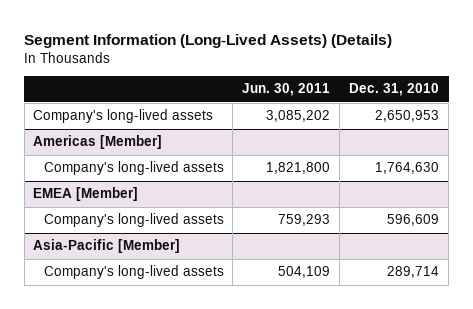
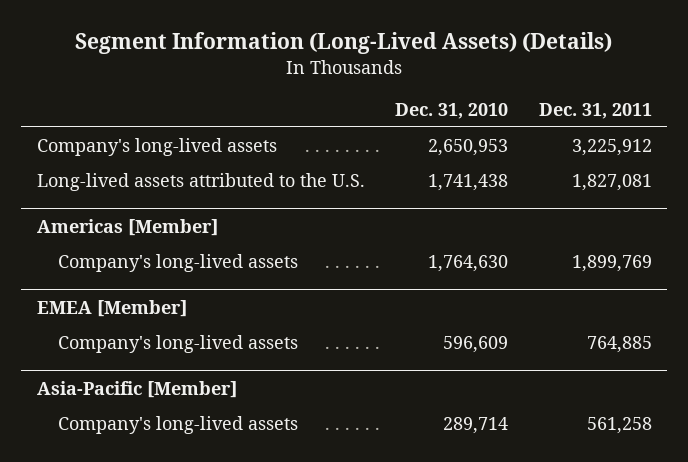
[242,83,331,97] Jun. 30, 2011 -> none
none -> [538,102,652,119] Dec. 31, 2011
none -> [36,173,365,192] Long-lived assets attributed to the U.S.

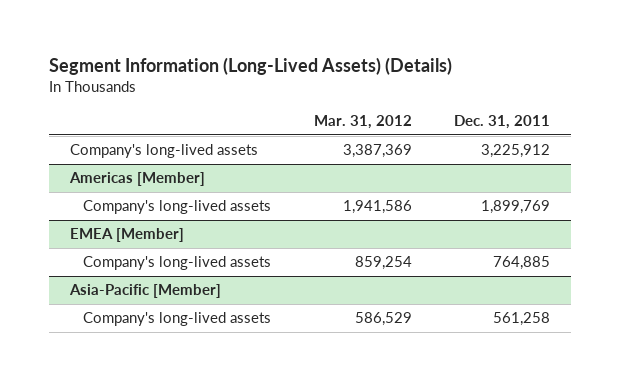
[395,102,509,119] Dec. 31, 2010 -> none
none -> [313,115,412,130] Mar. 31, 2012
[36,173,365,192] Long-lived assets attributed to the U.S. -> none

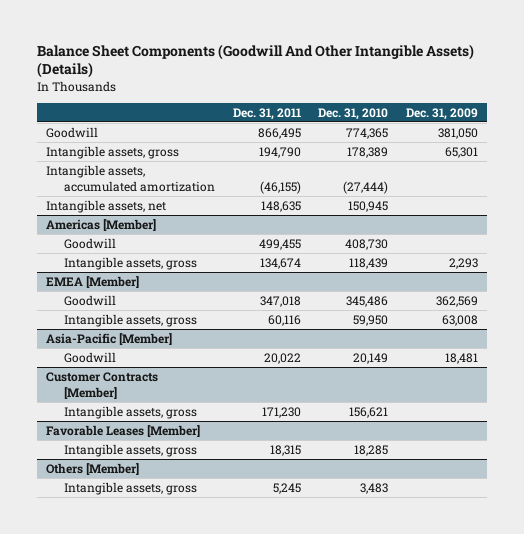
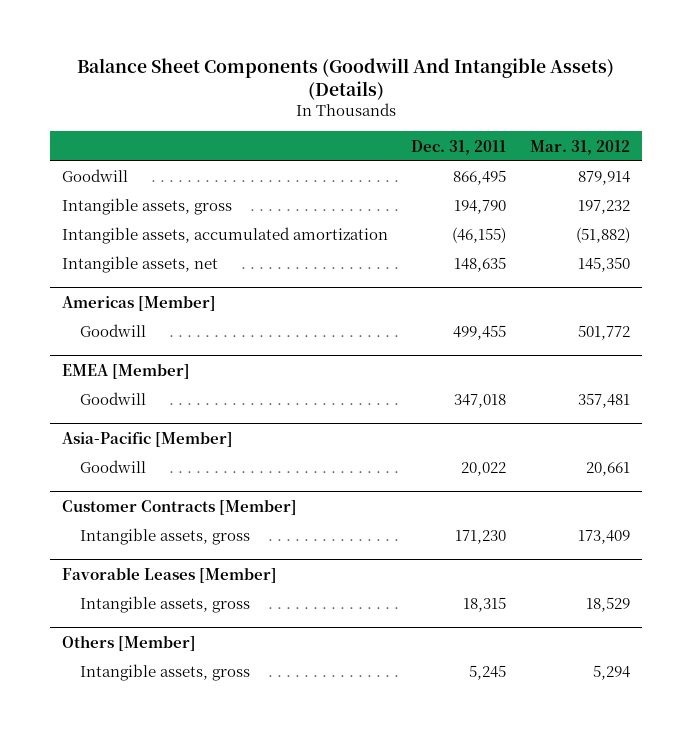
[36,43,474,79] Balance Sheet Components (Goodwill And Other Intangible Assets) (Details) -> [76,57,614,101] Balance Sheet Components (Goodwill And Intangible Assets) (Details)
[318,107,389,120] Dec. 31, 2010 -> none
[406,107,479,120] Dec. 31, 2009 -> none
none -> [530,139,631,155] Mar. 31, 2012
[63,256,197,270] Intangible assets, gross -> none
[63,313,197,327] Intangible assets, gross -> none

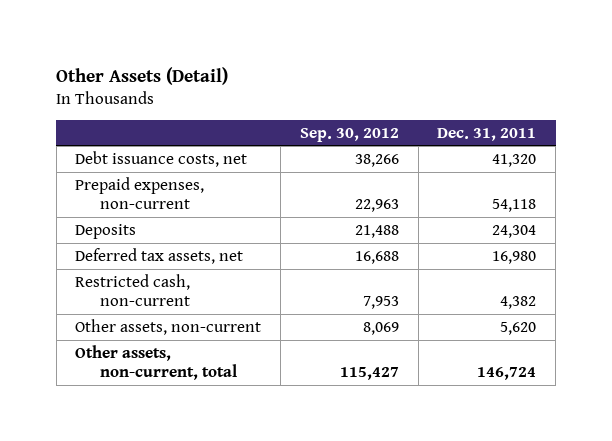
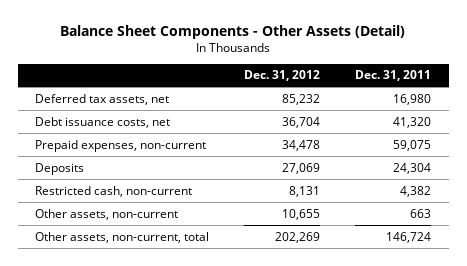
[56,66,229,85] Other Assets (Detail) -> [60,25,406,40] Balance Sheet Components - Other Assets (Detail)
[299,127,399,142] Sep. 30, 2012 -> none
none -> [244,70,321,82] Dec. 31, 2012
[75,247,244,264] Deferred tax assets, net -> [35,93,170,105] Deferred tax assets, net
[492,199,537,213] 54,118 -> [393,139,432,151] 59,075
[500,321,537,335] 5,620 -> [410,208,432,218] 663

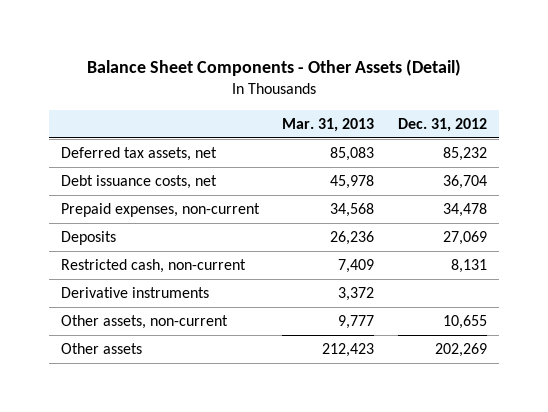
[355,70,432,82] Dec. 31, 2011 -> none
none -> [282,117,375,132] Mar. 31, 2013
none -> [60,286,209,298] Derivative instruments
[35,231,210,243] Other assets, non-current, total -> [60,342,142,354] Other assets

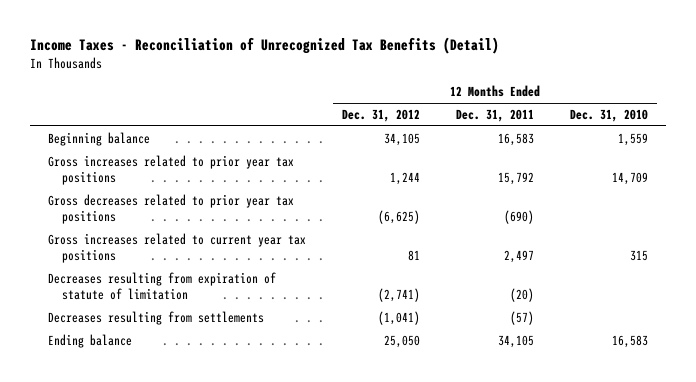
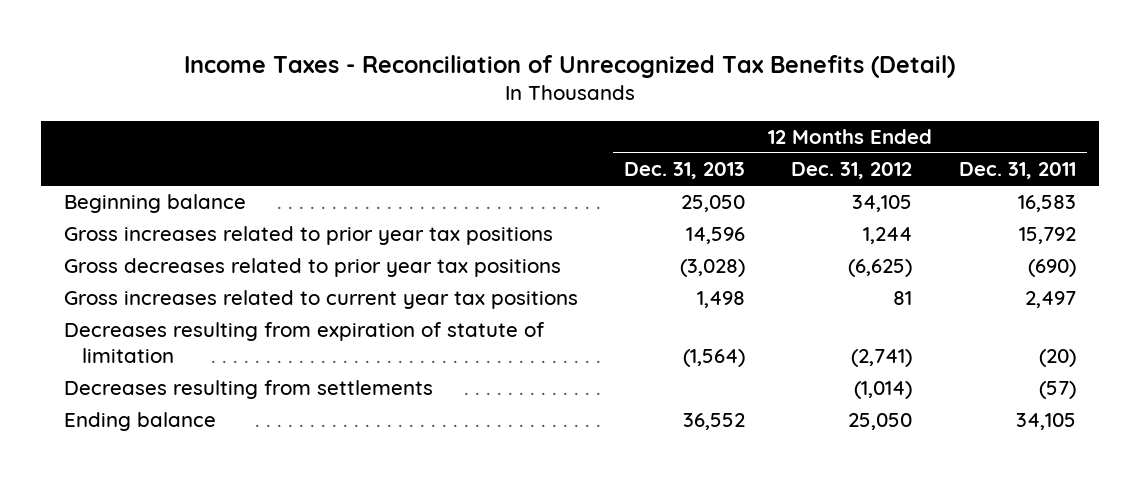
[570,108,649,122] Dec. 31, 2010 -> none
none -> [624,162,746,180] Dec. 31, 2013
[377,310,420,325] (1,041) -> [854,381,913,400] (1,014)

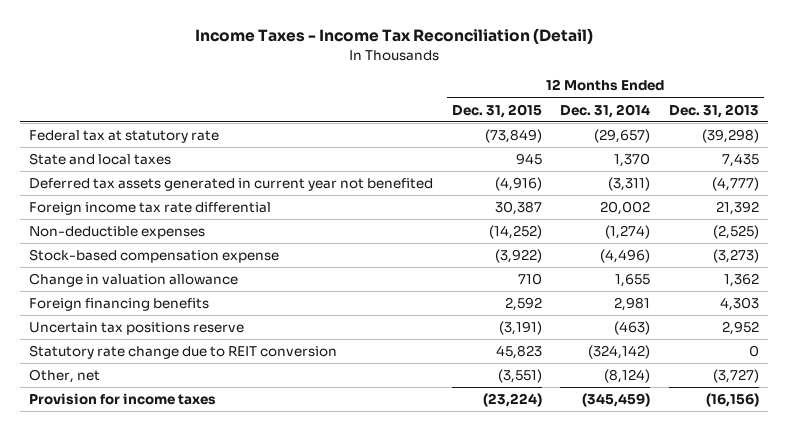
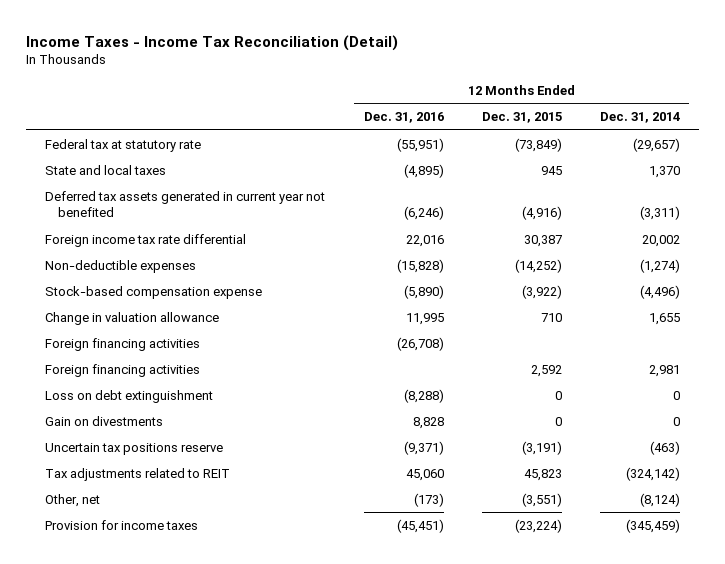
[668,103,759,118] Dec. 31, 2013 -> none
none -> [363,112,444,124] Dec. 31, 2016
none -> [45,337,201,351] Foreign financing activities
[29,298,210,312] Foreign financing benefits -> [45,363,201,377] Foreign financing activities
none -> [45,389,214,403] Loss on debt extinguishment
none -> [45,415,164,426] Gain on divestments
[29,345,338,360] Statutory rate change due to REIT conversion -> [45,467,231,481] Tax adjustments related to REIT

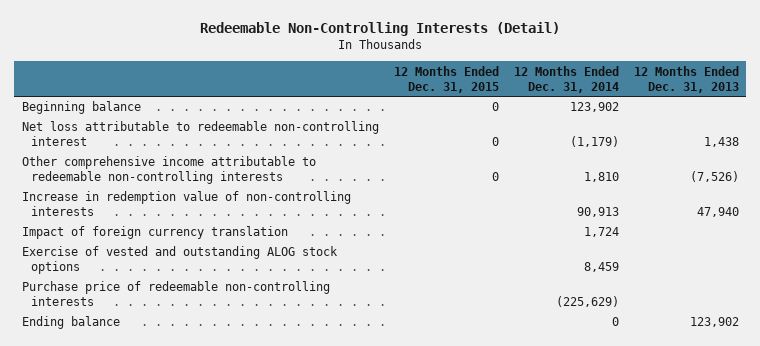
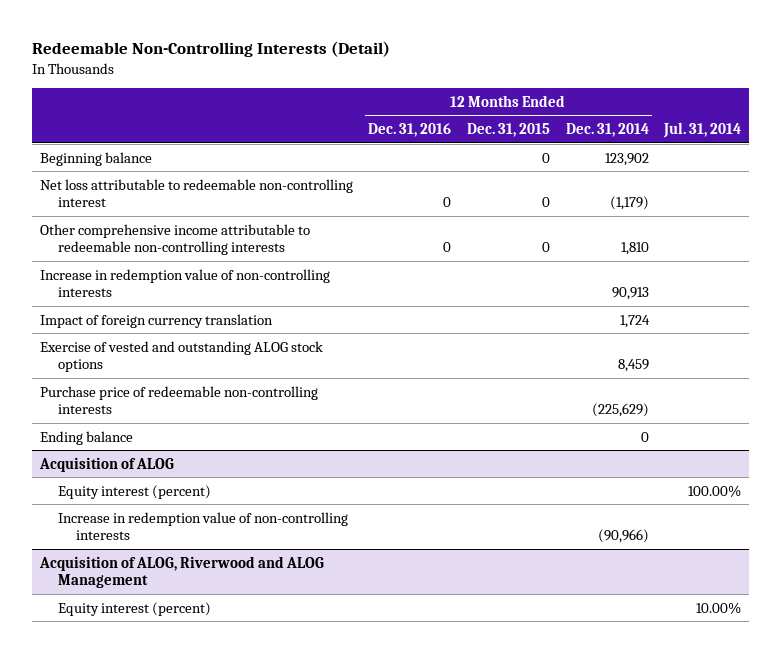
[633,65,739,93] 12 Months Ended Dec. 31, 2013 -> none
none -> [368,122,452,137] Dec. 31, 2016
none -> [663,121,742,138] Jul. 31, 2014
none -> [38,456,174,472] Acquisition of ALOG
none -> [57,484,211,499] Equity interest (percent)
none -> [57,511,348,541] Increase in redemption value of non-controlling interests
none -> [38,555,324,589] Acquisition of ALOG, Riverwood and ALOG Management
none -> [57,601,211,616] Equity interest (percent)

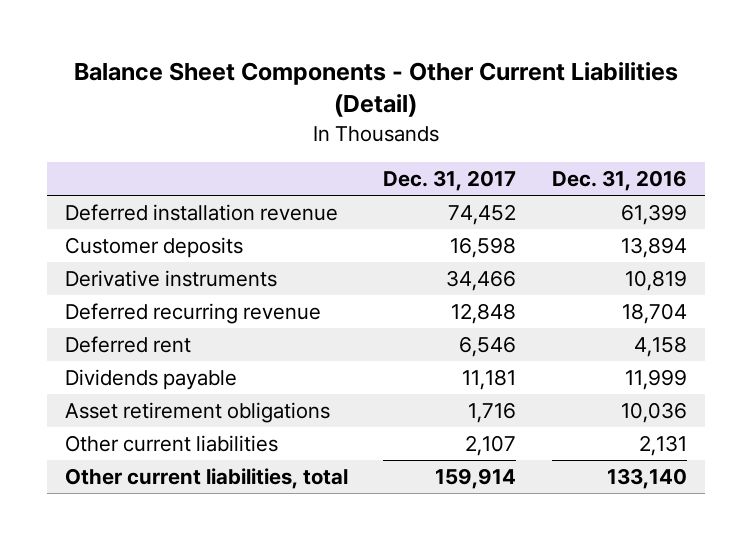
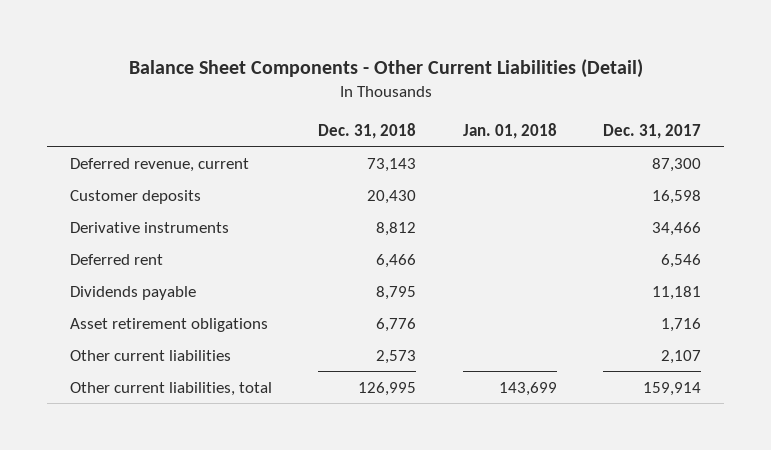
[551,169,687,191] Dec. 31, 2016 -> none
none -> [318,122,417,139] Dec. 31, 2018
none -> [462,122,557,139] Jan. 01, 2018
[64,204,338,222] Deferred installation revenue -> [70,157,250,172] Deferred revenue, current
[448,204,517,226] 74,452 -> [652,157,702,172] 87,300
[64,303,321,325] Deferred recurring revenue -> none

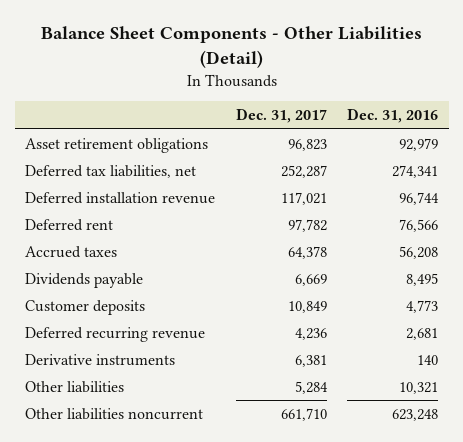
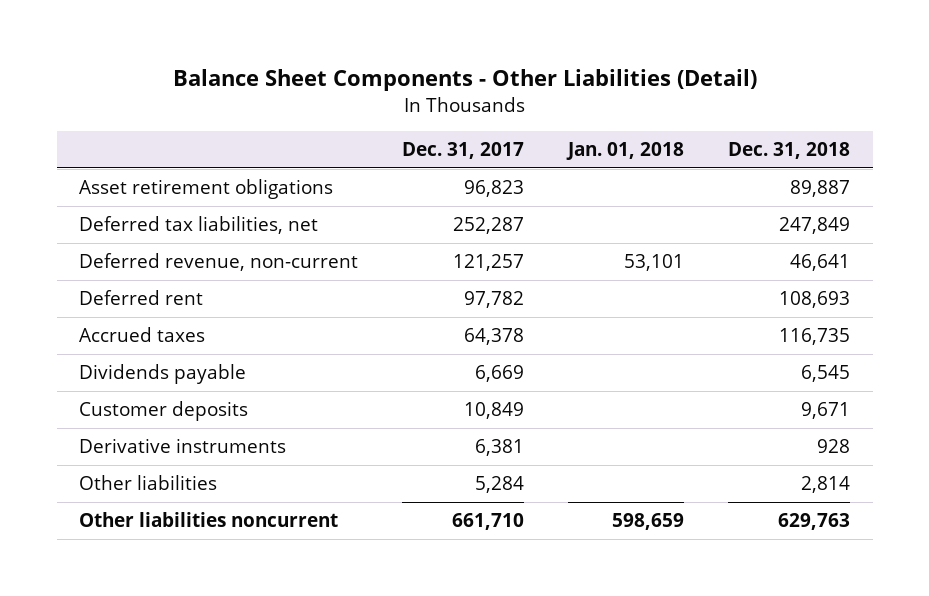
[347,108,439,124] Dec. 31, 2016 -> none
none -> [566,142,685,161] Jan. 01, 2018
none -> [728,142,851,160] Dec. 31, 2018
[24,191,215,204] Deferred installation revenue -> none
none -> [78,253,358,272] Deferred revenue, non-current
[24,326,205,342] Deferred recurring revenue -> none

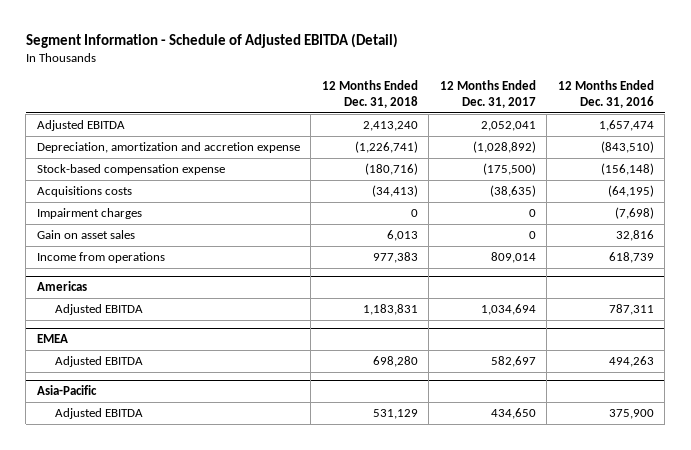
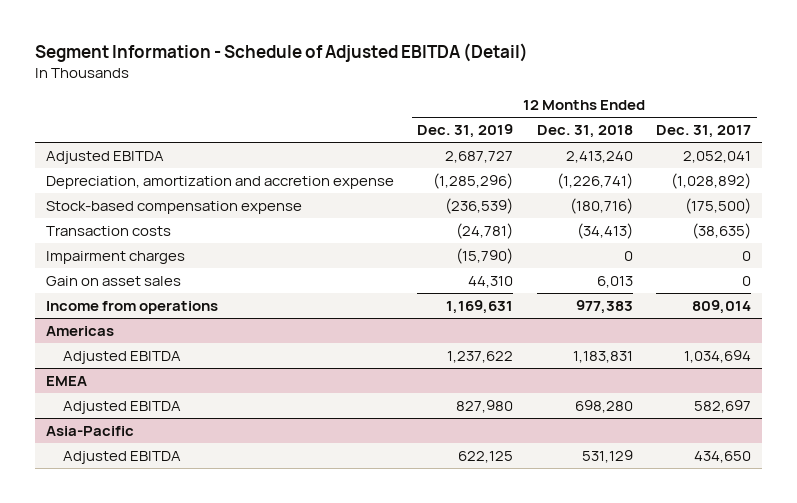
[557,79,654,108] 12 Months Ended Dec. 31, 2016 -> none
none -> [417,124,514,139] Dec. 31, 2019
[36,186,132,198] Acquisitions costs -> [46,225,172,236] Transaction costs

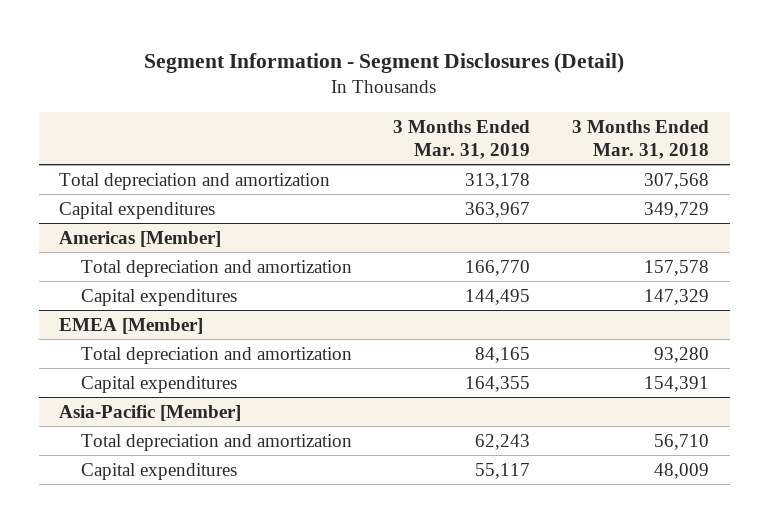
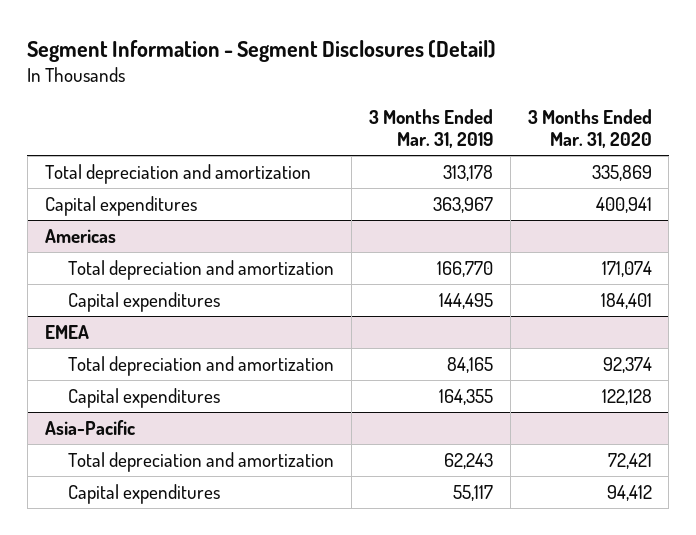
[571,119,709,159] 3 Months Ended Mar. 31, 2018 -> none
none -> [527,109,652,149] 3 Months Ended Mar. 31, 2020
[59,230,222,247] Americas [Member] -> [44,228,116,243] Americas
[59,317,204,334] EMEA [Member] -> [44,324,89,339] EMEA
[59,404,242,421] Asia-Pacific [Member] -> [44,419,135,435] Asia-Pacific

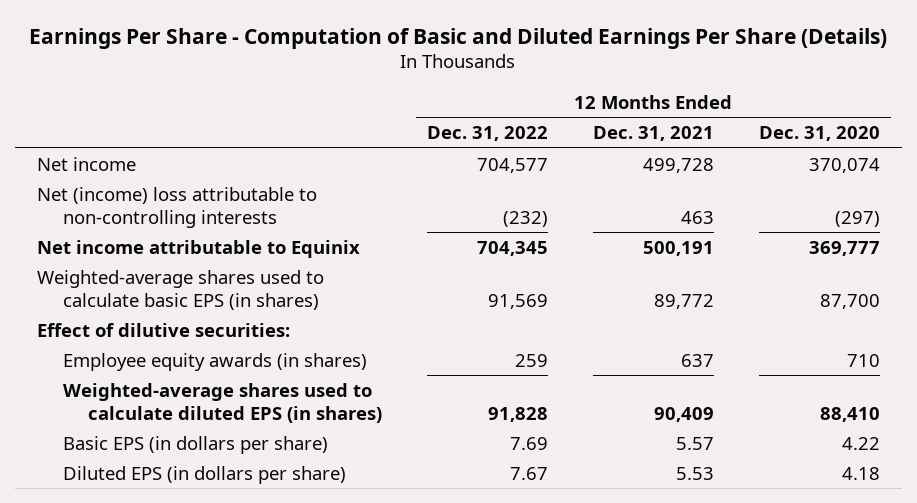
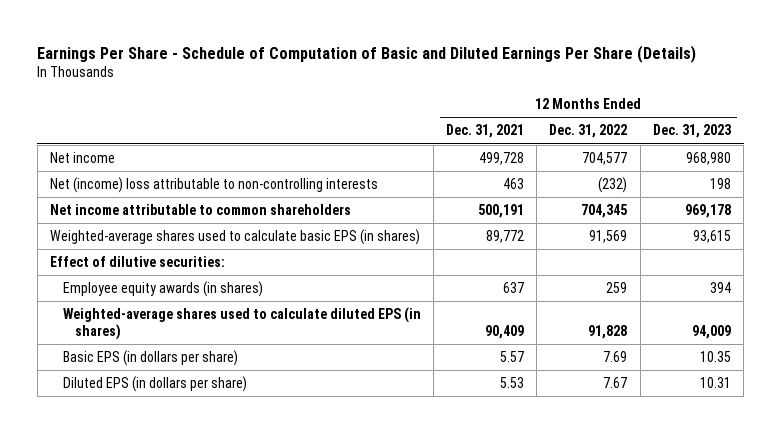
[29,27,888,49] Earnings Per Share - Computation of Basic and Diluted Earnings Per Share (Details) -> [37,44,697,63] Earnings Per Share - Schedule of Computation of Basic and Diluted Earnings Per Share (Details)
[758,126,880,142] Dec. 31, 2020 -> none
none -> [652,124,731,139] Dec. 31, 2023
[37,239,361,258] Net income attributable to Equinix -> [50,204,352,216] Net income attributable to common shareholders

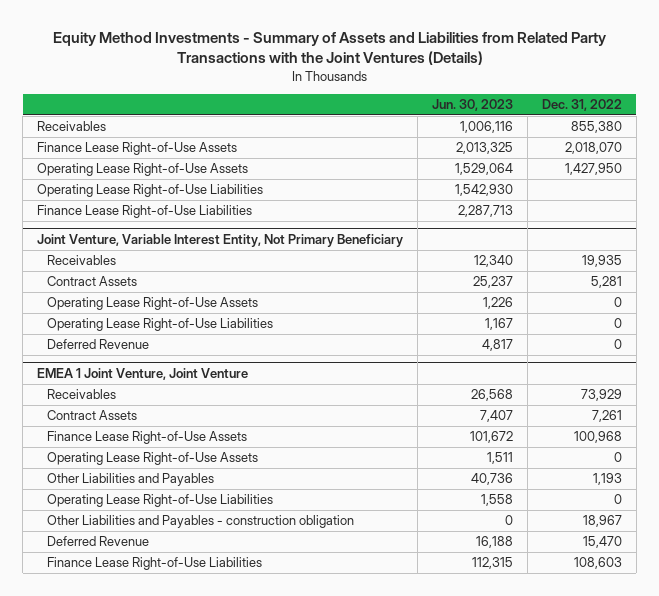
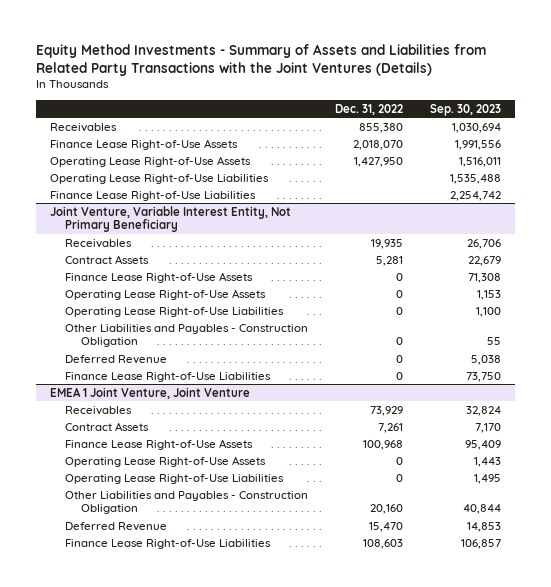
[432,98,514,111] Jun. 30, 2023 -> none
none -> [430,103,502,116] Sep. 30, 2023
none -> [65,271,254,283] Finance Lease Right-of-Use Assets
none -> [65,323,309,348] Other Liabilities and Payables - Construction Obligation
none -> [65,371,272,382] Finance Lease Right-of-Use Liabilities
[46,473,214,487] Other Liabilities and Payables -> none
[46,515,354,529] Other Liabilities and Payables - construction obligation -> [65,490,309,515] Other Liabilities and Payables - Construction Obligation
[583,515,623,528] 18,967 -> [370,504,404,515] 20,160

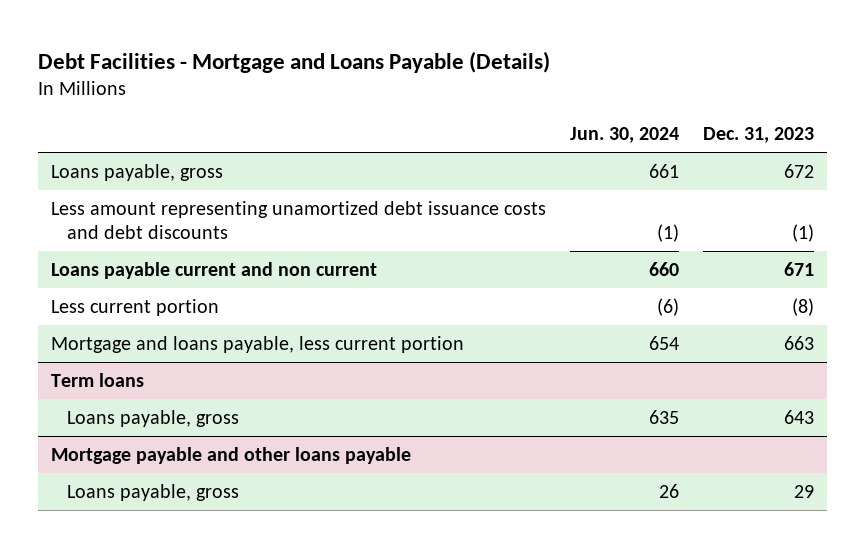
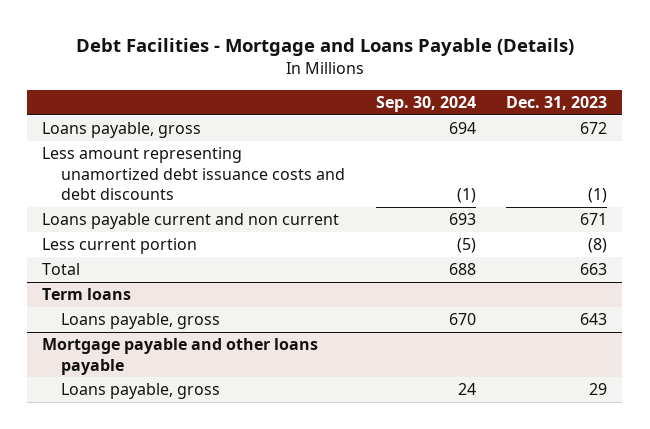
[570,126,680,143] Jun. 30, 2024 -> none
none -> [375,96,476,113] Sep. 30, 2024
[50,336,464,354] Mortgage and loans payable, less current portion -> [42,263,81,276] Total

